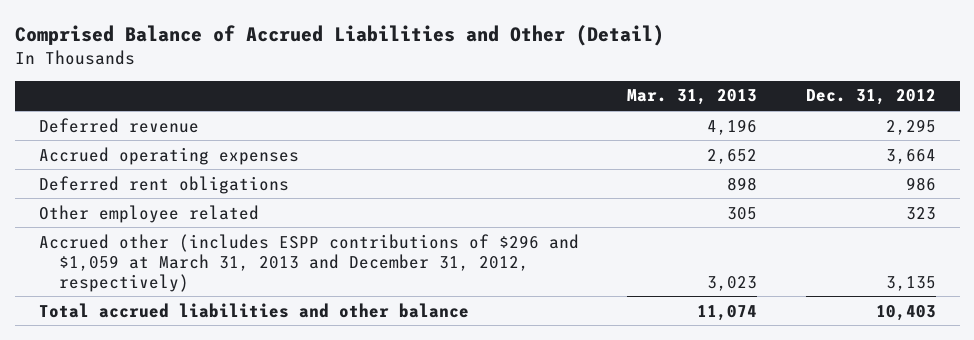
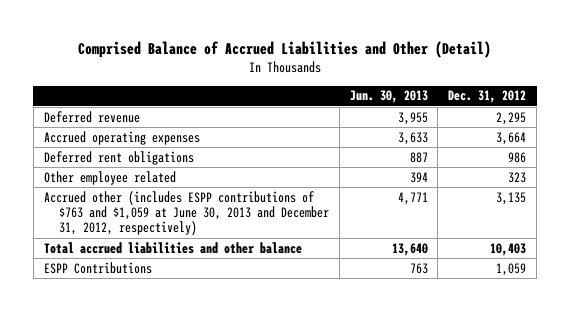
[627,89,758,106] Mar. 31, 2013 -> none
none -> [349,90,428,104] Jun. 30, 2013
[38,233,579,292] Accrued other (includes ESPP contributions of $296 and $1,059 at March 31, 2013 and December 31, 2012, respectively) -> [43,190,329,236] Accrued other (includes ESPP contributions of $763 and $1,059 at June 30, 2013 and December 31, 2012, respectively)
none -> [43,261,152,274] ESPP Contributions

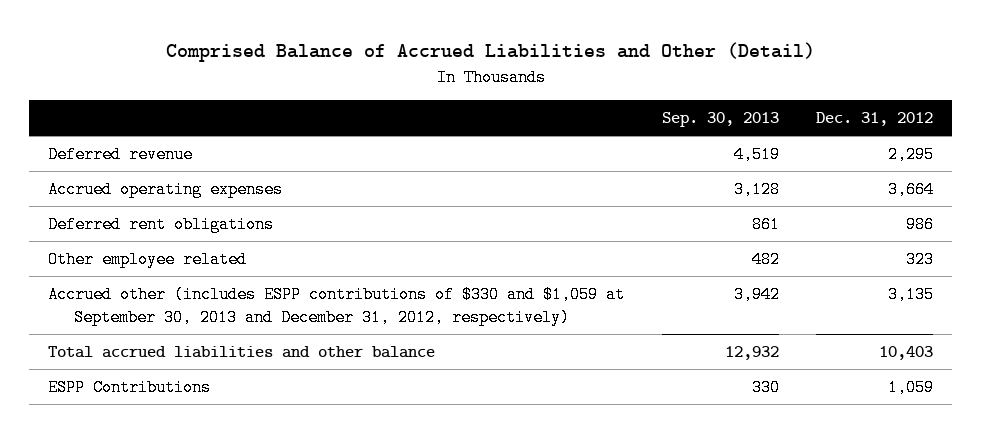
[349,90,428,104] Jun. 30, 2013 -> none
none -> [661,111,779,127] Sep. 30, 2013
[43,190,329,236] Accrued other (includes ESPP contributions of $763 and $1,059 at June 30, 2013 and December 31, 2012, respectively) -> [48,286,626,327] Accrued other (includes ESPP contributions of $330 and $1,059 at September 30, 2013 and December 31, 2012, respectively)

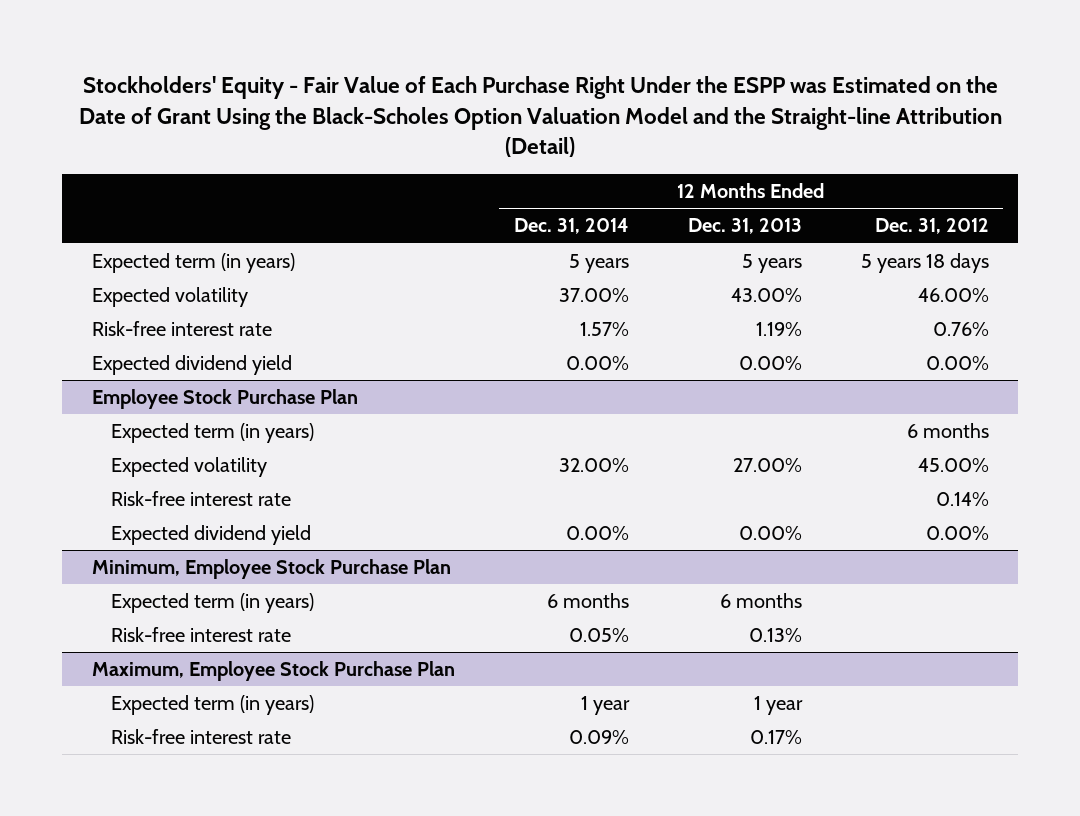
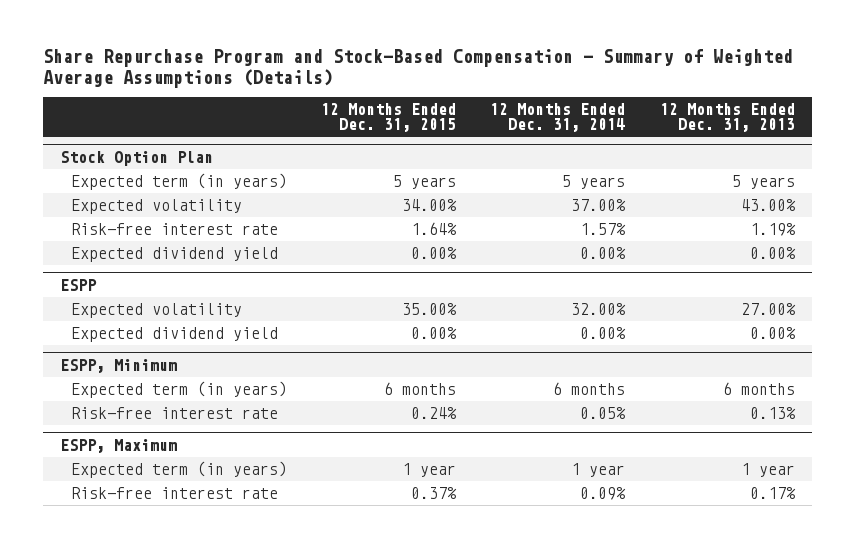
[79,75,1003,158] Stockholders' Equity - Fair Value of Each Purchase Right Under the ESPP was Estimated on the Date of Grant Using the Black-Scholes Option Valuation Model and the Straight-line Attribution (Detail) -> [42,49,793,88] Share Repurchase Program and Stock-Based Compensation - Summary of Weighted Average Assumptions (Details)
[874,218,989,235] Dec. 31, 2012 -> none
none -> [320,102,456,133] 12 Months Ended Dec. 31, 2015
none -> [59,150,213,166] Stock Option Plan
[110,423,314,444] Expected term (in years) -> none
[91,389,358,410] Employee Stock Purchase Plan -> [59,278,97,291] ESPP
[110,491,291,507] Risk-free interest rate -> none
[91,559,451,580] Minimum, Employee Stock Purchase Plan -> none
none -> [59,358,177,373] ESPP, Minimum
[91,661,455,682] Maximum, Employee Stock Purchase Plan -> none
none -> [59,438,177,453] ESPP, Maximum

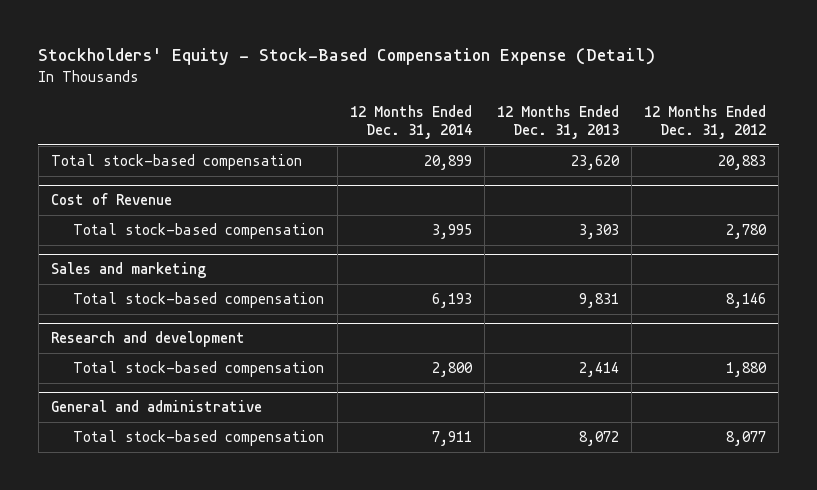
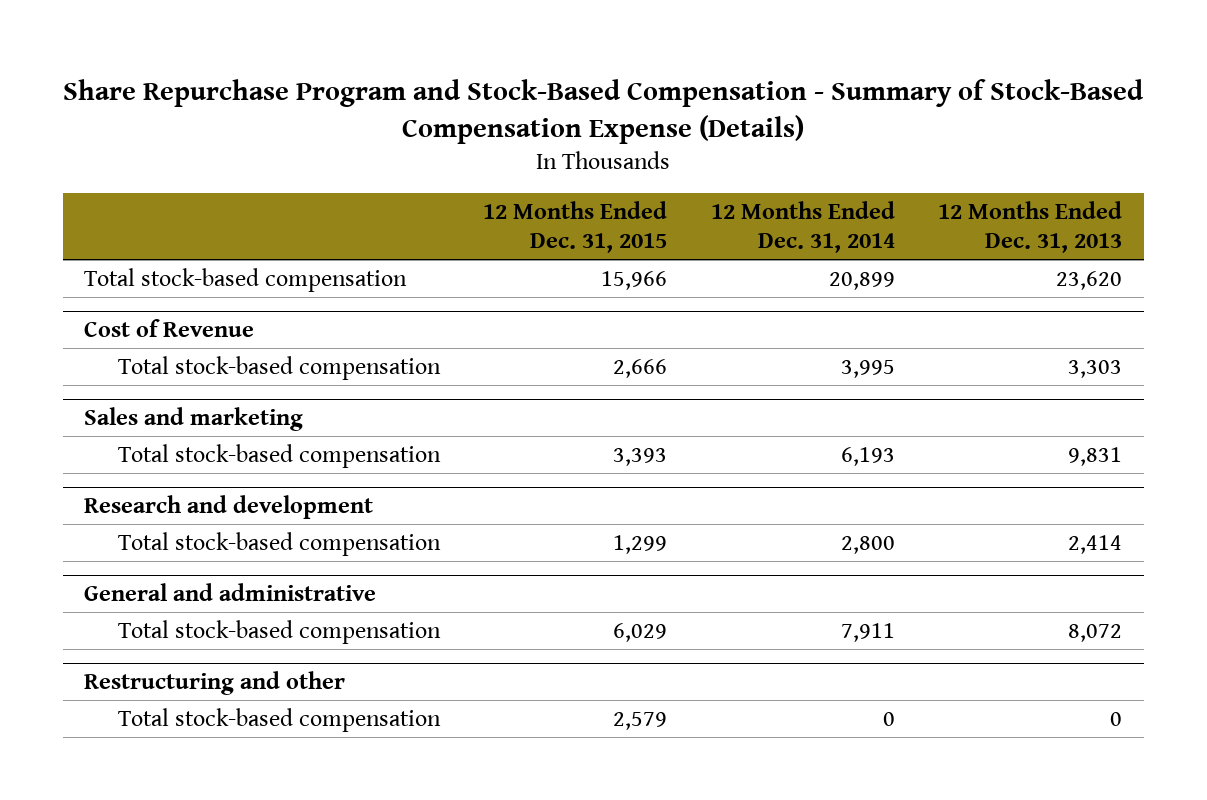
[38,48,656,66] Stockholders' Equity - Stock-Based Compensation Expense (Detail) -> [63,78,1145,144] Share Repurchase Program and Stock-Based Compensation - Summary of Stock-Based Compensation Expense (Details)
[644,104,767,140] 12 Months Ended Dec. 31, 2012 -> none
none -> [483,201,668,254] 12 Months Ended Dec. 31, 2015
none -> [84,671,346,696] Restructuring and other
none -> [117,707,441,732] Total stock-based compensation

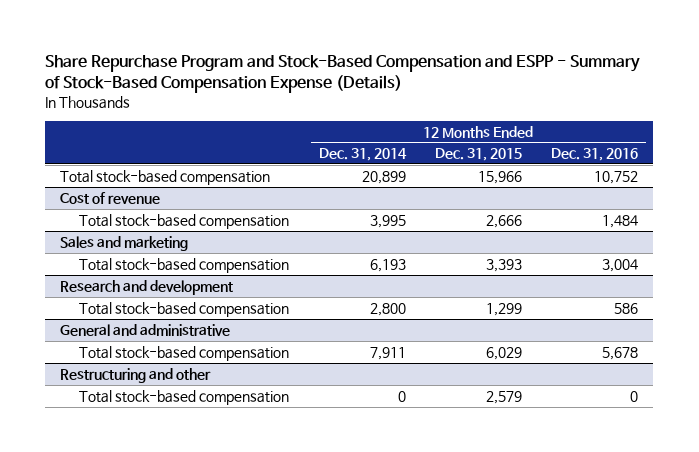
[63,78,1145,144] Share Repurchase Program and Stock-Based Compensation - Summary of Stock-Based Compensation Expense (Details) -> [45,54,641,94] Share Repurchase Program and Stock-Based Compensation and ESPP - Summary of Stock-Based Compensation Expense (Details)
[938,201,1123,254] 12 Months Ended Dec. 31, 2013 -> none
none -> [551,148,639,162] Dec. 31, 2016
[84,319,255,338] Cost of Revenue -> [60,191,161,204] Cost of revenue

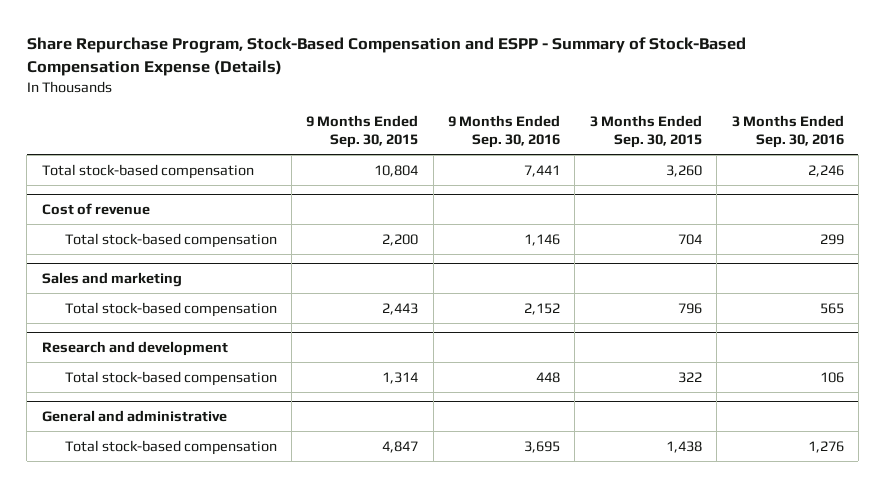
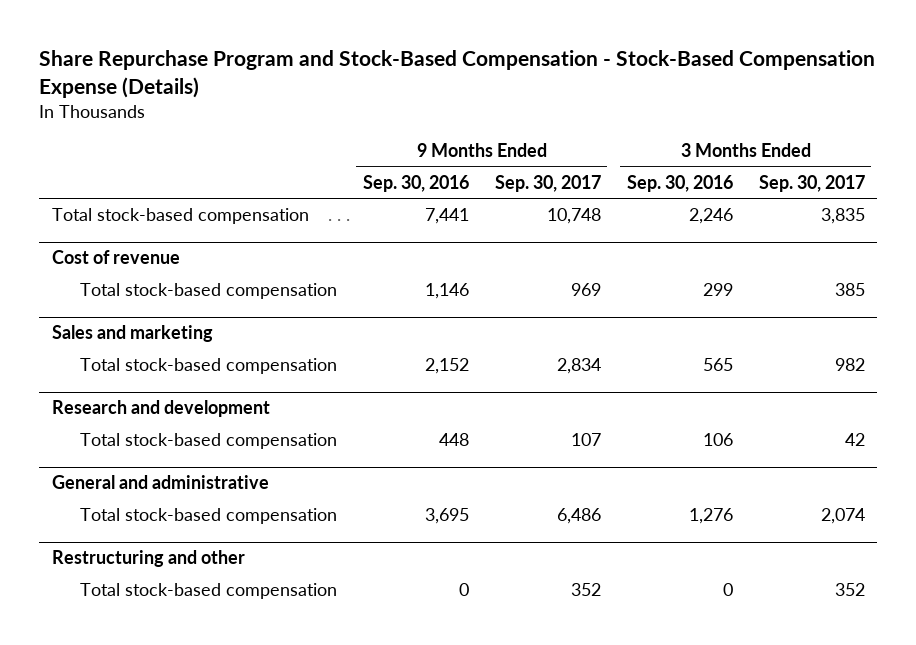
[26,37,746,77] Share Repurchase Program, Stock-Based Compensation and ESPP - Summary of Stock-Based Compensation Expense (Details) -> [38,50,875,98] Share Repurchase Program and Stock-Based Compensation - Stock-Based Compensation Expense (Details)
[306,114,419,149] 9 Months Ended Sep. 30, 2015 -> none
[589,114,702,149] 3 Months Ended Sep. 30, 2015 -> none
none -> [494,174,601,192] Sep. 30, 2017
none -> [758,174,865,192] Sep. 30, 2017
none -> [51,550,245,568] Restructuring and other
none -> [79,583,337,600] Total stock-based compensation

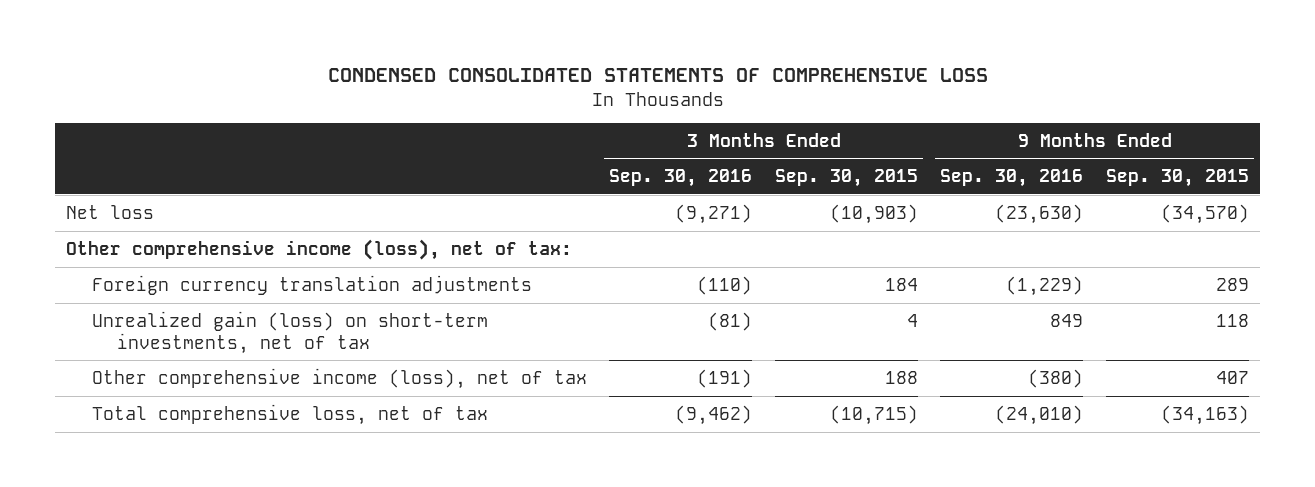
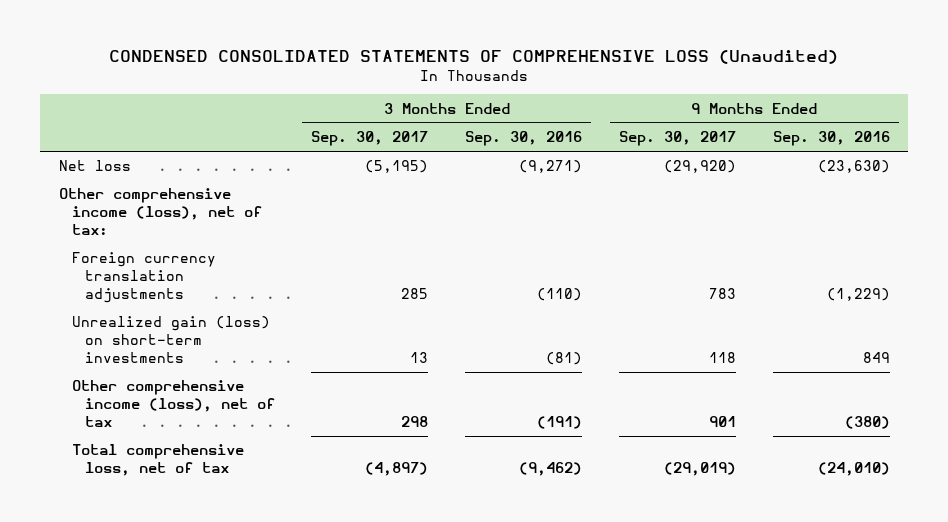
[327,68,988,83] CONDENSED CONSOLIDATED STATEMENTS OF COMPREHENSIVE LOSS -> [109,49,839,64] CONDENSED CONSOLIDATED STATEMENTS OF COMPREHENSIVE LOSS (Unaudited)
[774,169,918,188] Sep. 30, 2015 -> none
[1105,169,1249,188] Sep. 30, 2015 -> none
none -> [311,131,429,147] Sep. 30, 2017
none -> [619,131,737,147] Sep. 30, 2017
[91,310,488,354] Unrealized gain (loss) on short-term investments, net of tax -> [71,316,270,364] Unrealized gain (loss) on short-term investments

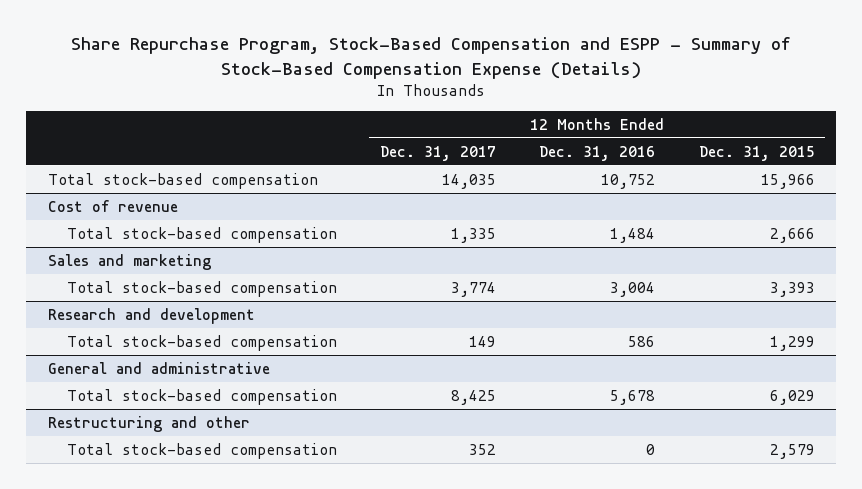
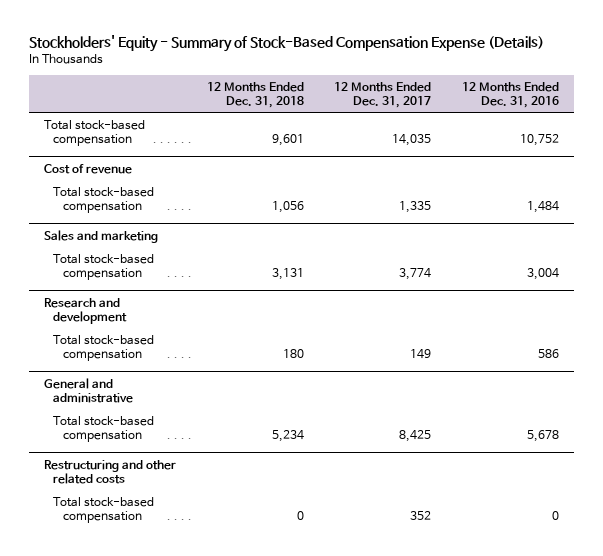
[71,37,792,79] Share Repurchase Program, Stock-Based Compensation and ESPP - Summary of Stock-Based Compensation Expense (Details) -> [29,35,545,53] Stockholders' Equity - Summary of Stock-Based Compensation Expense (Details)
[698,145,815,161] Dec. 31, 2015 -> none
none -> [206,81,304,108] 12 Months Ended Dec. 31, 2018
[47,415,250,432] Restructuring and other -> [44,459,177,484] Restructuring and other related costs

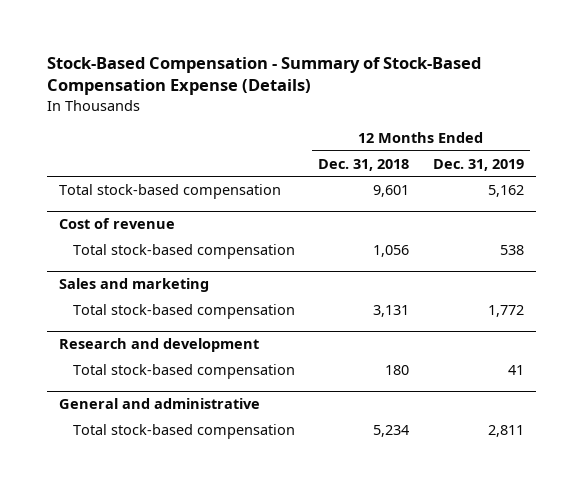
[29,35,545,53] Stockholders' Equity - Summary of Stock-Based Compensation Expense (Details) -> [46,56,481,96] Stock-Based Compensation - Summary of Stock-Based Compensation Expense (Details)
[334,81,432,108] 12 Months Ended Dec. 31, 2017 -> none
[461,81,559,108] 12 Months Ended Dec. 31, 2016 -> none
none -> [433,158,525,171] Dec. 31, 2019
[44,459,177,484] Restructuring and other related costs -> none
[53,496,155,523] Total stock-based compensation -> none

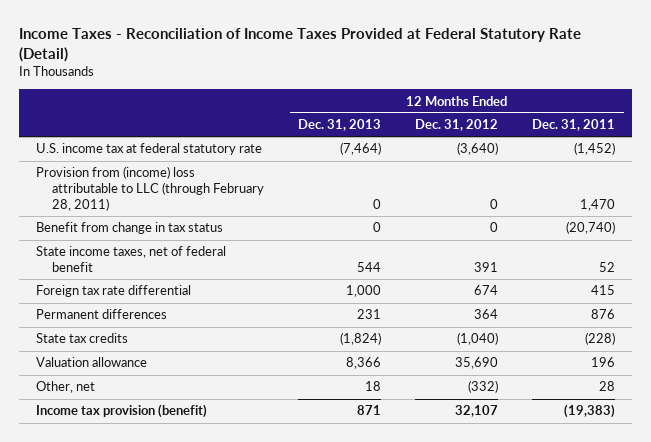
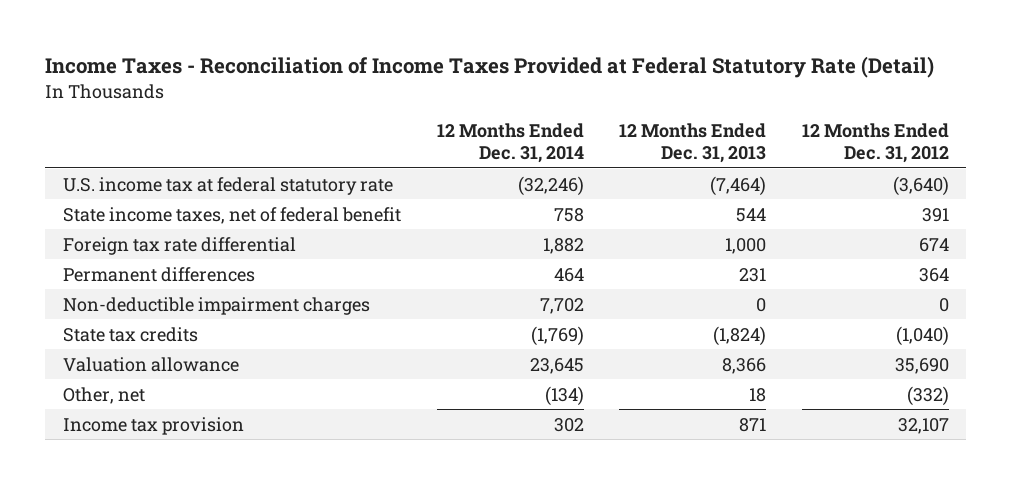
[532,119,616,132] Dec. 31, 2011 -> none
none -> [436,123,584,163] 12 Months Ended Dec. 31, 2014
[35,166,265,211] Provision from (income) loss attributable to LLC (through February 28, 2011) -> none
[35,222,223,235] Benefit from change in tax status -> none
none -> [63,296,371,315] Non-deductible impairment charges
[35,404,207,419] Income tax provision (benefit) -> [63,416,245,435] Income tax provision

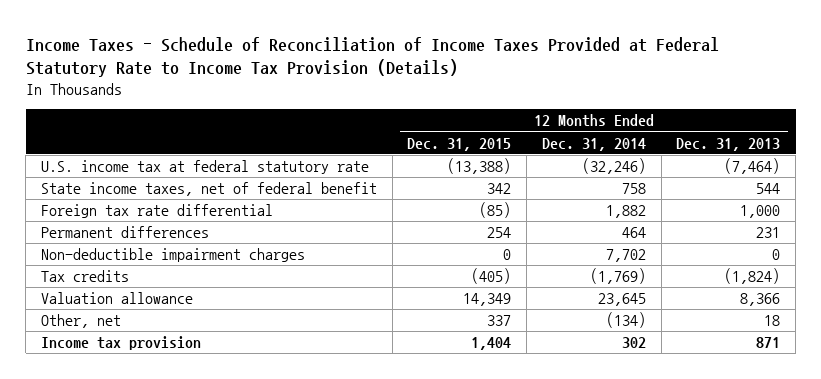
[45,56,935,79] Income Taxes - Reconciliation of Income Taxes Provided at Federal Statutory Rate (Detail) -> [25,36,719,78] Income Taxes - Schedule of Reconciliation of Income Taxes Provided at Federal Statutory Rate to Income Tax Provision (Details)
[801,123,949,163] 12 Months Ended Dec. 31, 2012 -> none
none -> [407,137,512,151] Dec. 31, 2015
[63,326,199,342] State tax credits -> [41,269,130,282] Tax credits

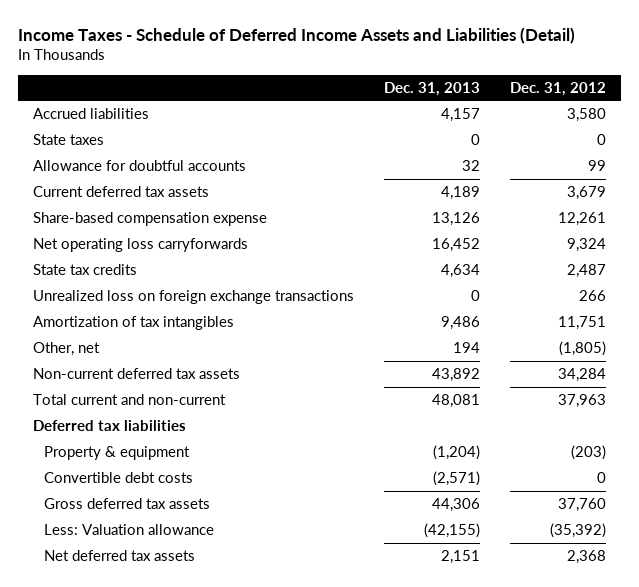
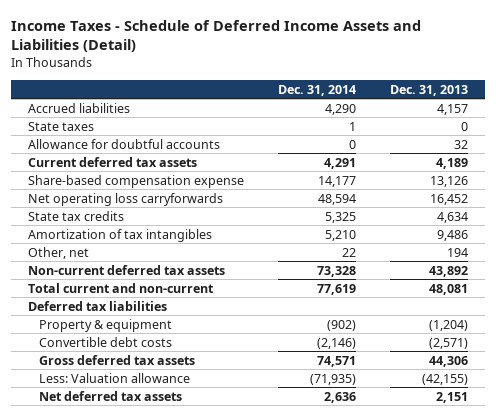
[510,81,607,96] Dec. 31, 2012 -> none
none -> [277,84,356,96] Dec. 31, 2014
[33,290,355,305] Unrealized loss on foreign exchange transactions -> none

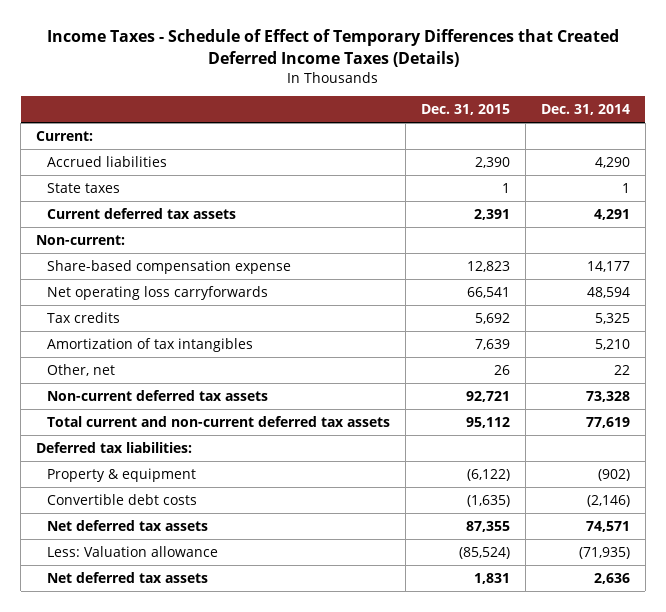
[10,19,421,53] Income Taxes - Schedule of Deferred Income Assets and Liabilities (Detail) -> [47,29,620,67] Income Taxes - Schedule of Effect of Temporary Differences that Created Deferred Income Taxes (Details)
[390,84,469,96] Dec. 31, 2013 -> none
none -> [420,104,510,116] Dec. 31, 2015
none -> [36,130,94,141] Current:
[27,138,220,149] Allowance for doubtful accounts -> none
none -> [36,234,126,245] Non-current:
[27,210,124,221] State tax credits -> [46,311,120,323] Tax credits
[27,282,214,293] Total current and non-current -> [46,415,390,427] Total current and non-current deferred tax assets
[27,300,167,311] Deferred tax liabilities -> [36,441,193,453] Deferred tax liabilities:
[39,354,196,365] Gross deferred tax assets -> [46,519,208,531] Net deferred tax assets

